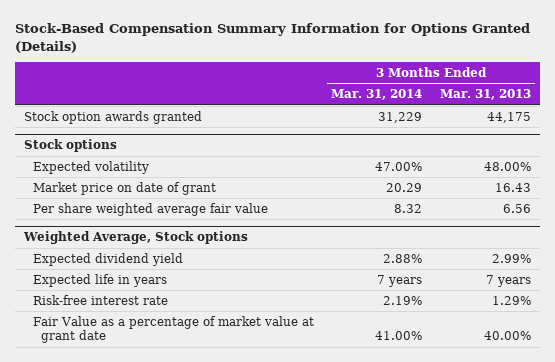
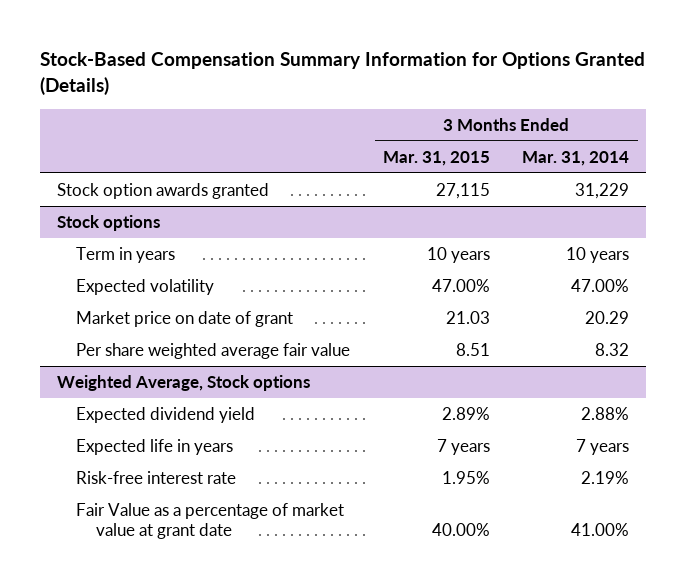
[439,89,531,101] Mar. 31, 2013 -> none
none -> [382,150,490,166] Mar. 31, 2015
none -> [76,247,176,264] Term in years

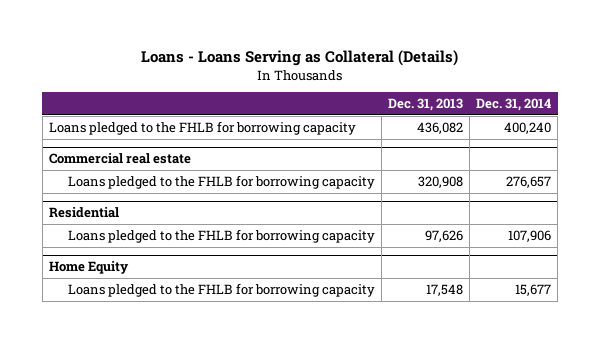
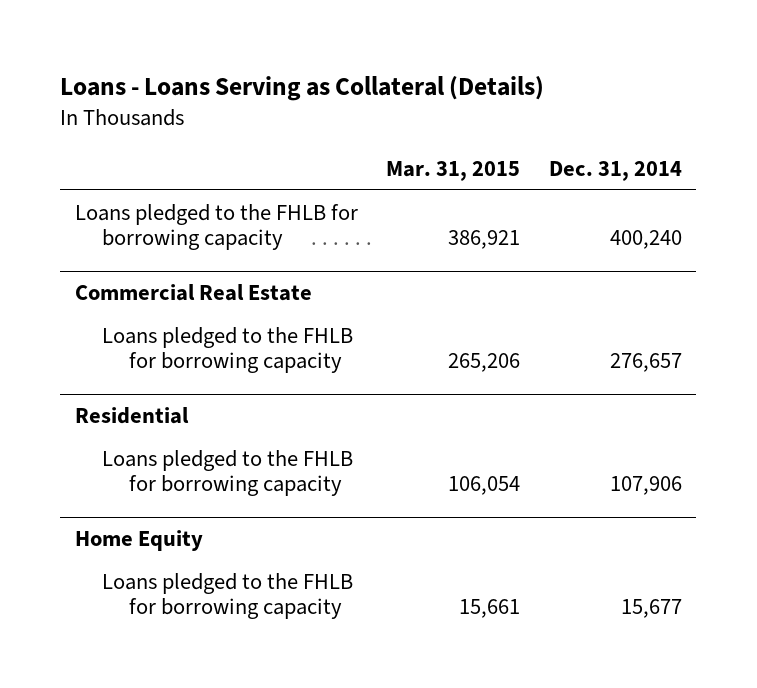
[388,98,464,112] Dec. 31, 2013 -> none
none -> [386,160,521,181] Mar. 31, 2015
[48,152,191,164] Commercial real estate -> [74,284,312,302] Commercial Real Estate

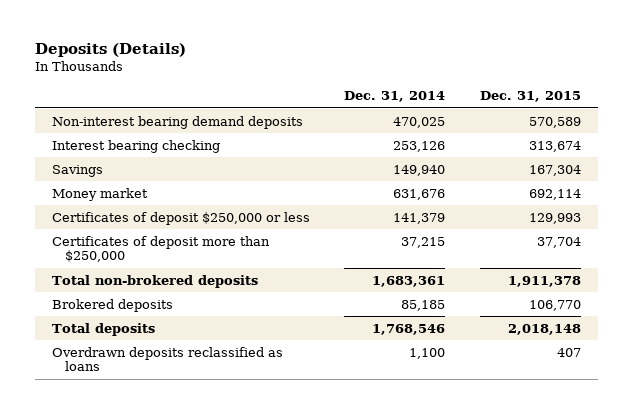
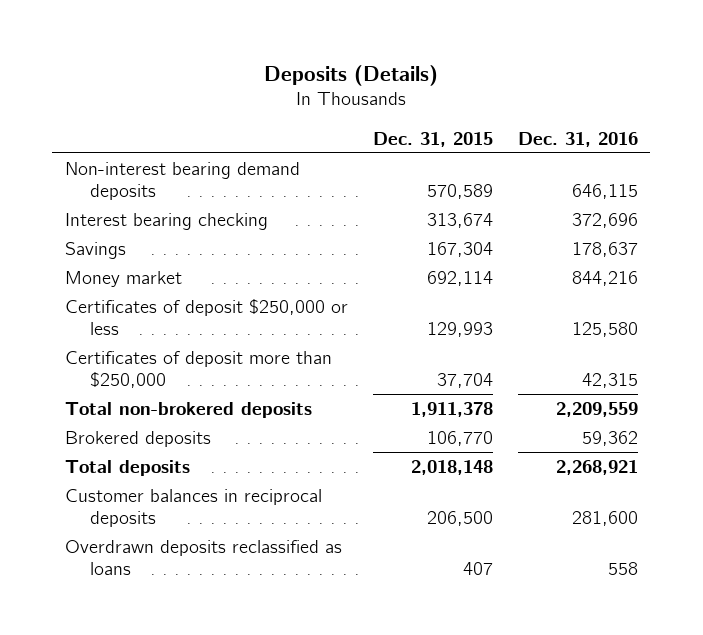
[344,91,446,103] Dec. 31, 2014 -> none
none -> [517,131,638,147] Dec. 31, 2016
none -> [64,488,322,528] Customer balances in reciprocal deposits

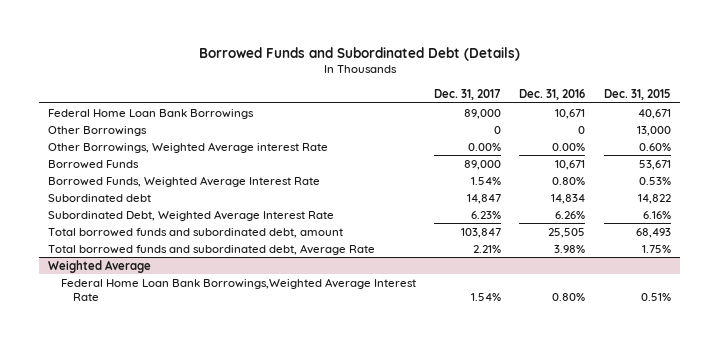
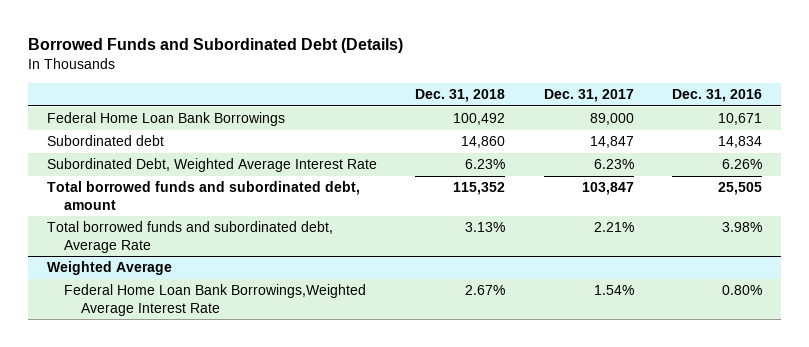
[603,89,671,101] Dec. 31, 2015 -> none
none -> [415,89,506,103] Dec. 31, 2018
[48,125,148,136] Other Borrowings -> none
[48,141,329,153] Other Borrowings, Weighted Average interest Rate -> none
[48,159,140,169] Borrowed Funds -> none
[48,175,321,187] Borrowed Funds, Weighted Average Interest Rate -> none

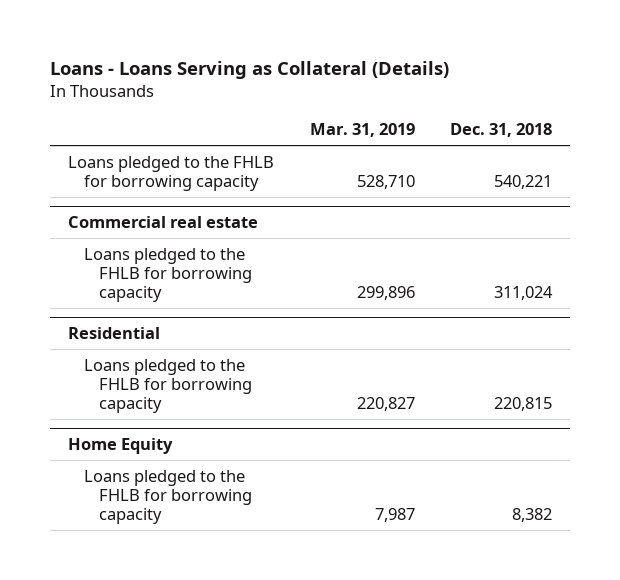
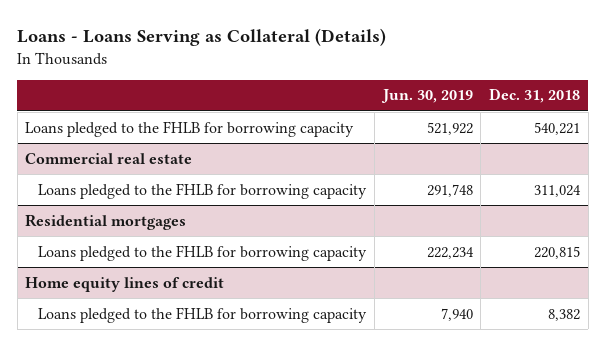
[309,123,415,138] Mar. 31, 2019 -> none
none -> [380,89,473,104] Jun. 30, 2019
[67,327,160,340] Residential -> [25,213,187,230] Residential mortgages
[67,438,173,455] Home Equity -> [25,276,225,292] Home equity lines of credit

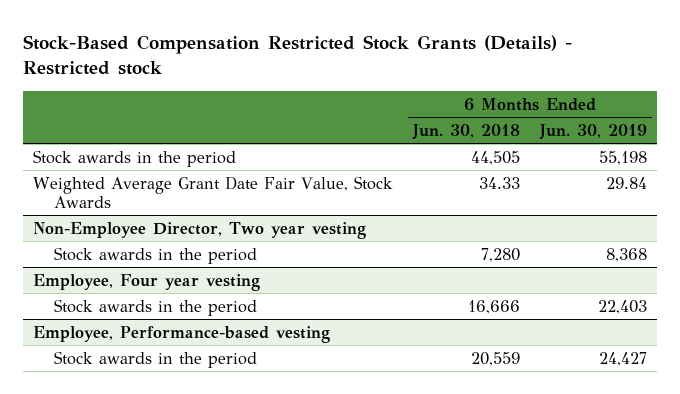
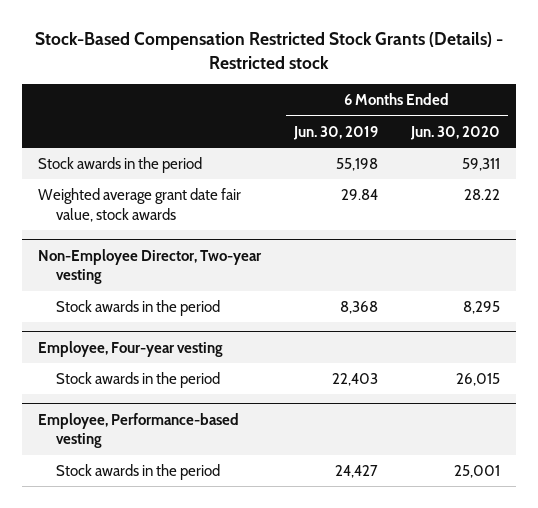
[411,123,520,139] Jun. 30, 2018 -> none
none -> [409,125,500,140] Jun. 30, 2020
[33,175,394,208] Weighted Average Grant Date Fair Value, Stock Awards -> [38,188,242,222] Weighted average grant date fair value, stock awards
[33,221,367,239] Non-Employee Director, Two year vesting -> [38,248,263,285] Non-Employee Director, Two-year vesting
[33,273,261,291] Employee, Four year vesting -> [38,340,224,357] Employee, Four-year vesting

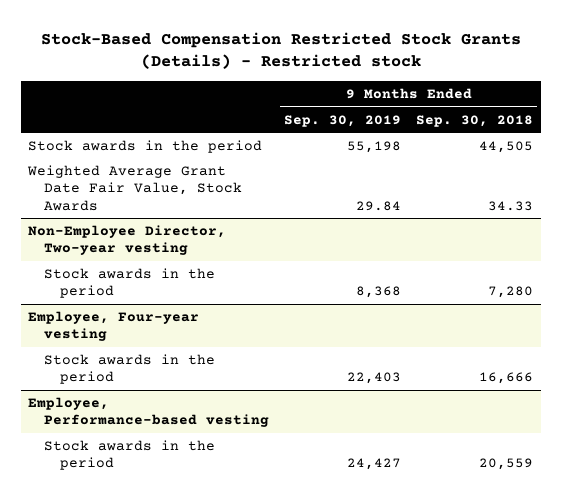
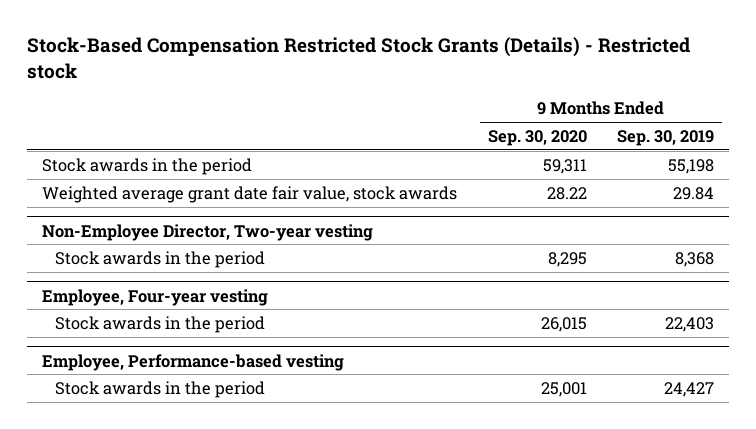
[416,114,534,127] Sep. 30, 2018 -> none
none -> [487,129,587,146] Sep. 30, 2020
[27,164,243,211] Weighted Average Grant Date Fair Value, Stock Awards -> [42,185,458,203] Weighted average grant date fair value, stock awards

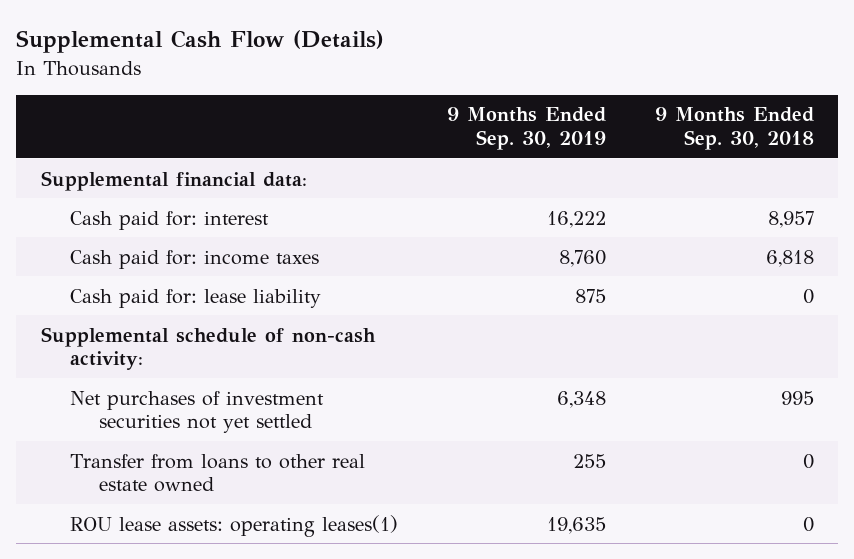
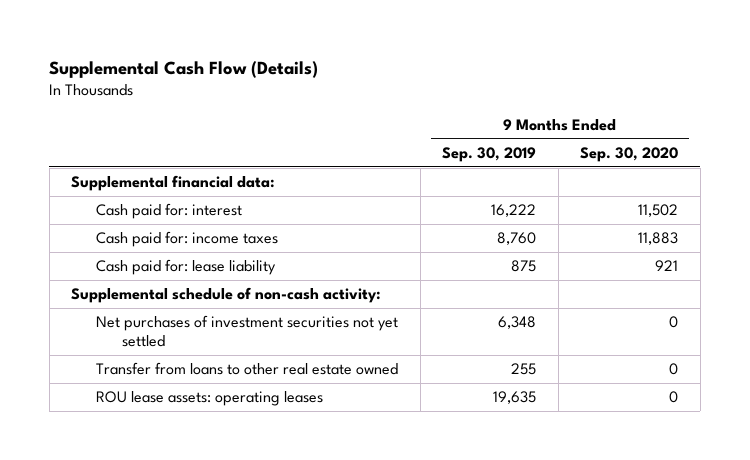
[654,107,814,150] 9 Months Ended Sep. 30, 2018 -> none
none -> [580,147,679,163] Sep. 30, 2020
[69,514,398,537] ROU lease assets: operating leases(1) -> [96,391,324,407] ROU lease assets: operating leases

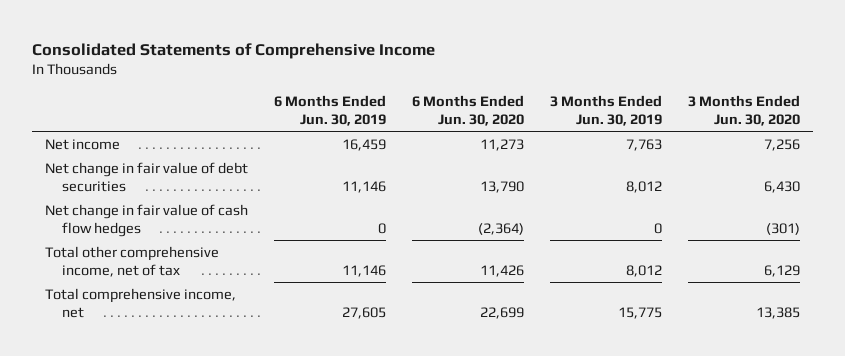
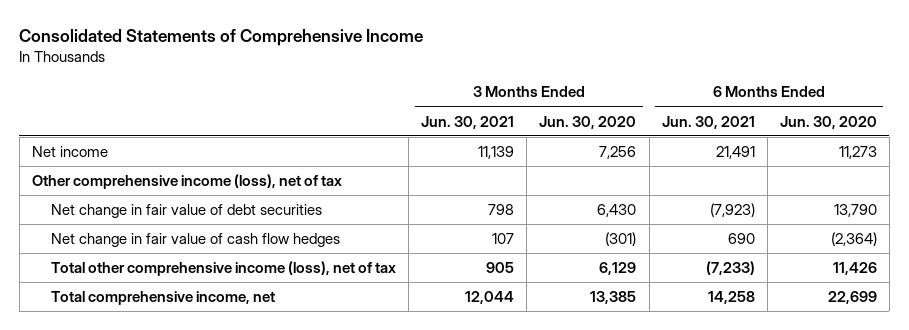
[274,94,387,126] 6 Months Ended Jun. 30, 2019 -> none
[549,94,662,126] 3 Months Ended Jun. 30, 2019 -> none
none -> [421,115,515,129] Jun. 30, 2021
none -> [661,115,755,129] Jun. 30, 2021
none -> [31,174,342,190] Other comprehensive income (loss), net of tax
[45,245,220,277] Total other comprehensive income, net of tax -> [51,261,397,277] Total other comprehensive income (loss), net of tax

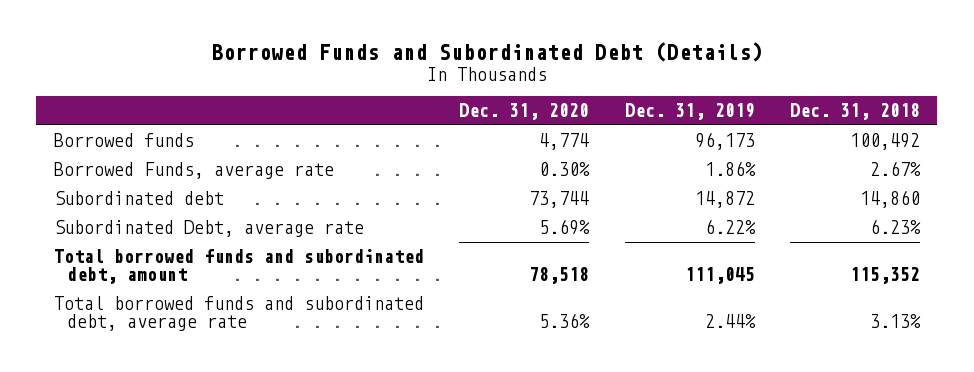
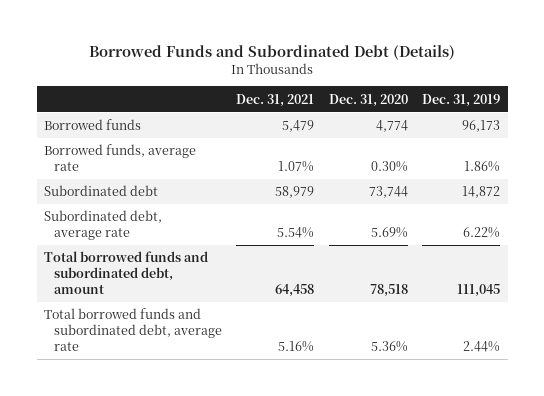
[789,103,920,121] Dec. 31, 2018 -> none
none -> [236,93,315,107] Dec. 31, 2021
[54,162,335,180] Borrowed Funds, average rate -> [44,144,197,172] Borrowed funds, average rate
[54,220,365,238] Subordinated Debt, average rate -> [44,210,163,241] Subordinated debt, average rate

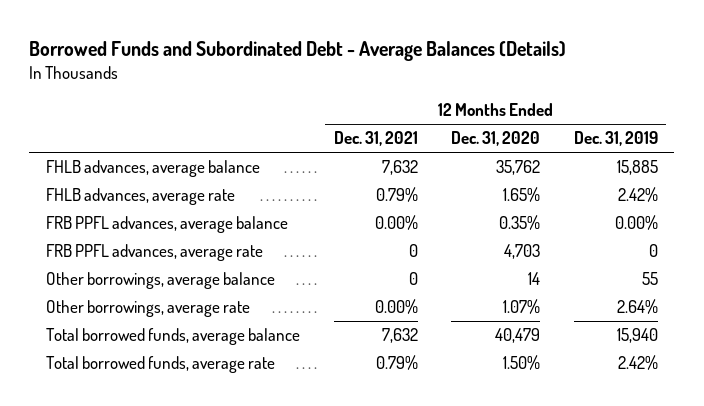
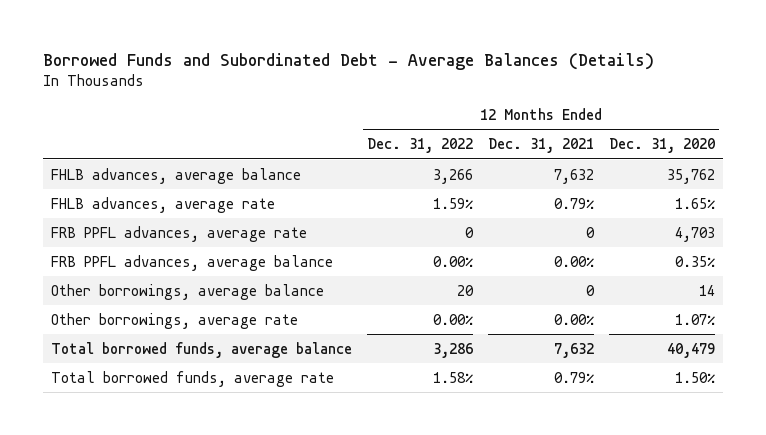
[573,131,658,147] Dec. 31, 2019 -> none
none -> [366,138,473,154] Dec. 31, 2022
[46,216,289,234] FRB PPFL advances, average balance -> [50,254,333,271] FRB PPFL advances, average balance

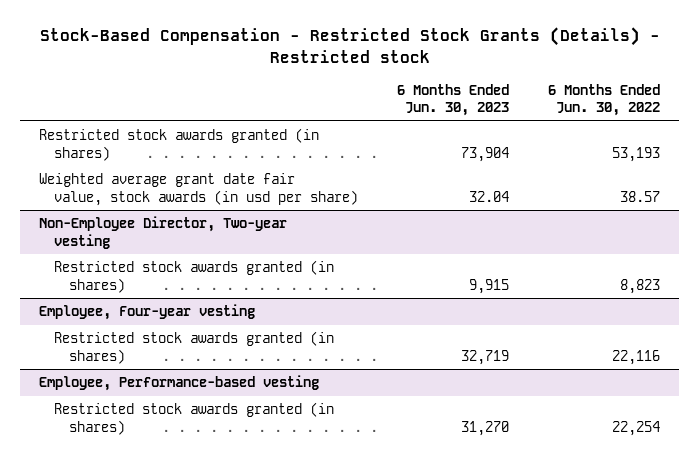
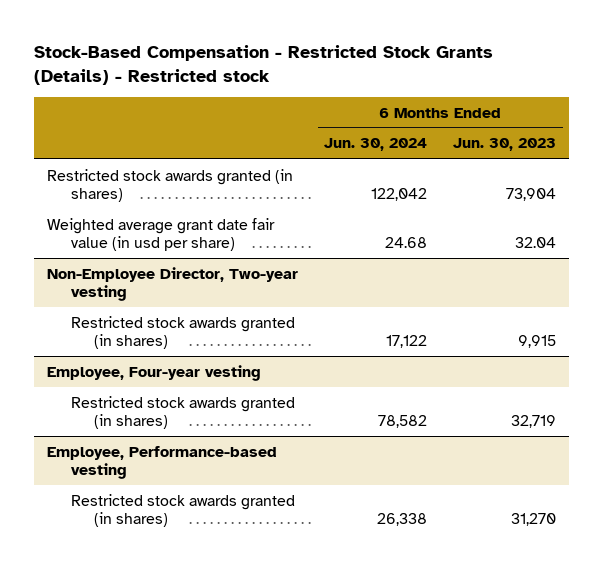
[548,83,661,117] 6 Months Ended Jun. 30, 2022 -> none
none -> [324,138,428,152] Jun. 30, 2024
[39,173,359,206] Weighted average grant date fair value, stock awards (in usd per share) -> [47,217,276,252] Weighted average grant date fair value (in usd per share)

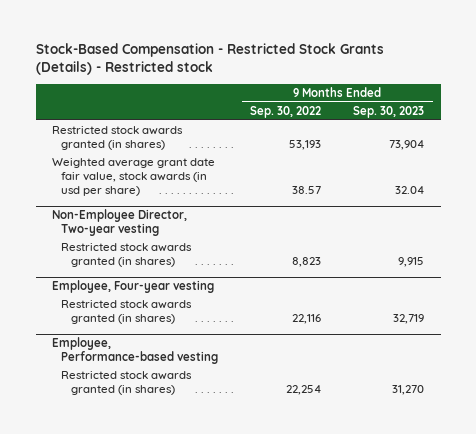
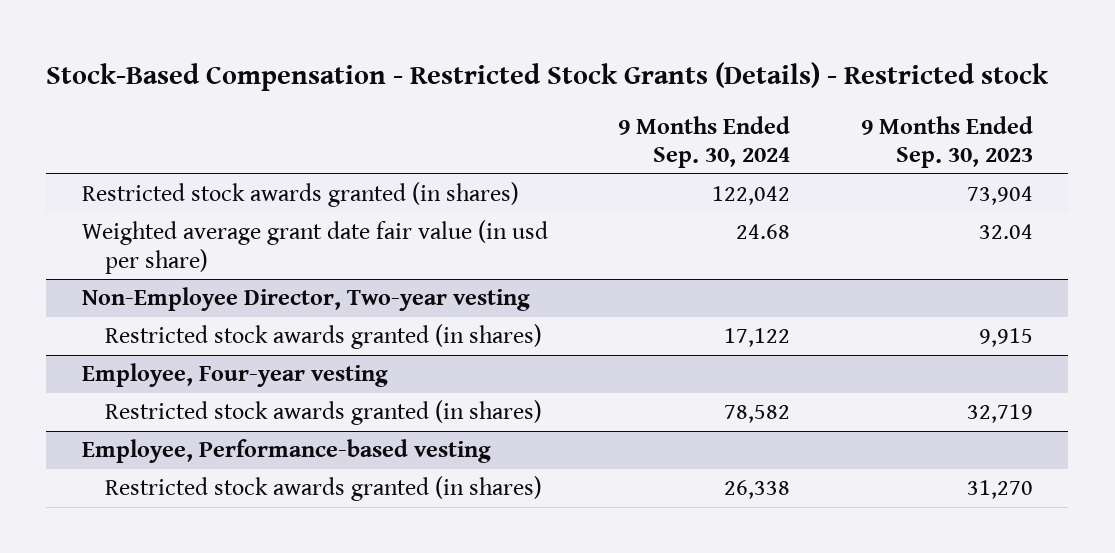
[250,105,322,118] Sep. 30, 2022 -> none
none -> [618,115,791,169] 9 Months Ended Sep. 30, 2024
[51,158,215,197] Weighted average grant date fair value, stock awards (in usd per share) -> [81,220,548,274] Weighted average grant date fair value (in usd per share)

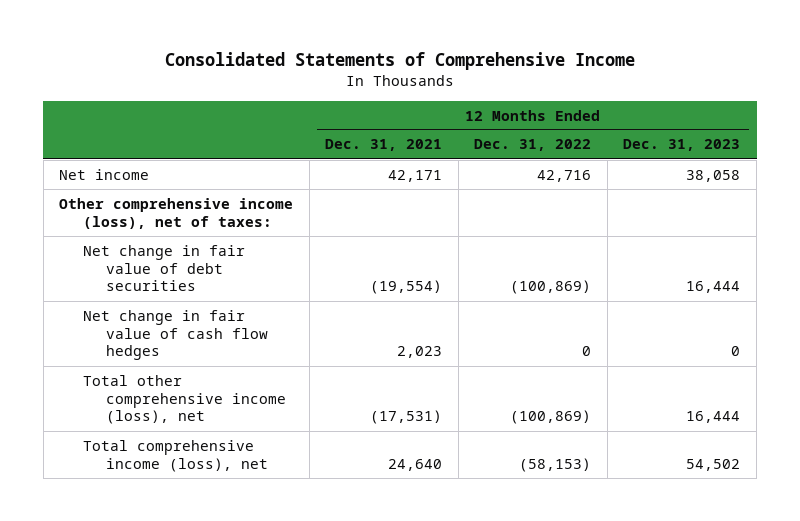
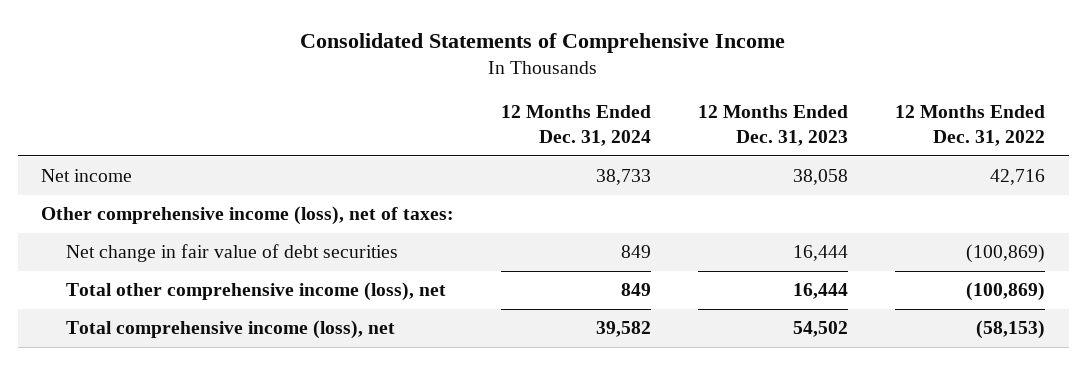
[325,139,443,152] Dec. 31, 2021 -> none
none -> [501,105,652,147] 12 Months Ended Dec. 31, 2024
[82,309,268,361] Net change in fair value of cash flow hedges -> none

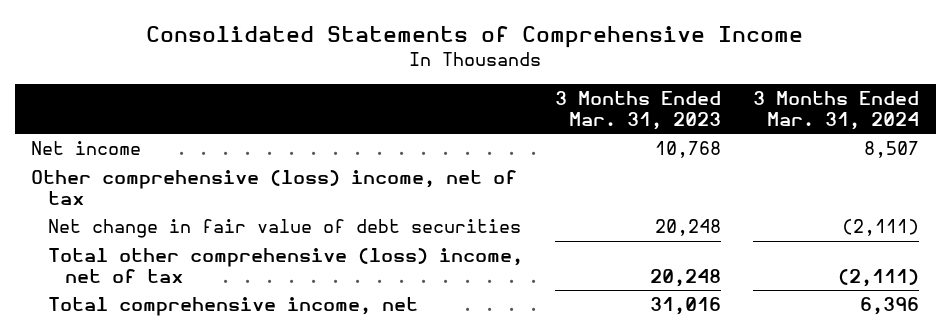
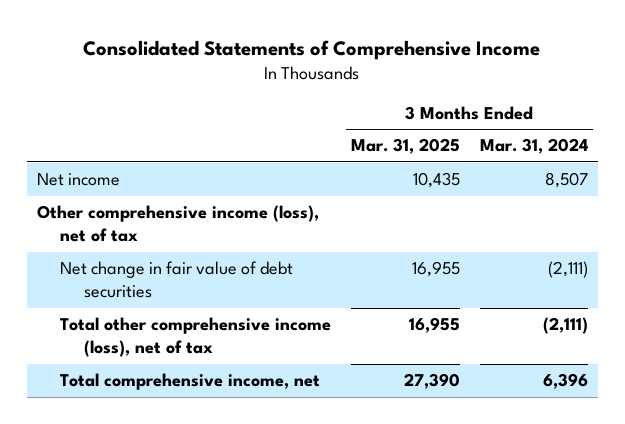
[555,91,722,130] 3 Months Ended Mar. 31, 2023 -> none
none -> [351,138,461,155] Mar. 31, 2025
[30,170,517,205] Other comprehensive (loss) income, net of tax -> [36,205,319,243] Other comprehensive income (loss), net of tax
[47,248,523,283] Total other comprehensive (loss) income, net of tax -> [60,317,332,358] Total other comprehensive income (loss), net of tax

